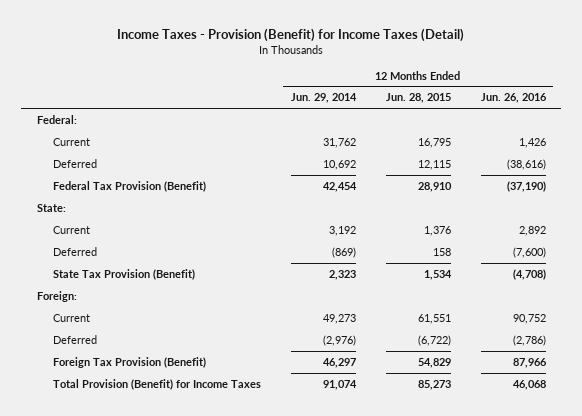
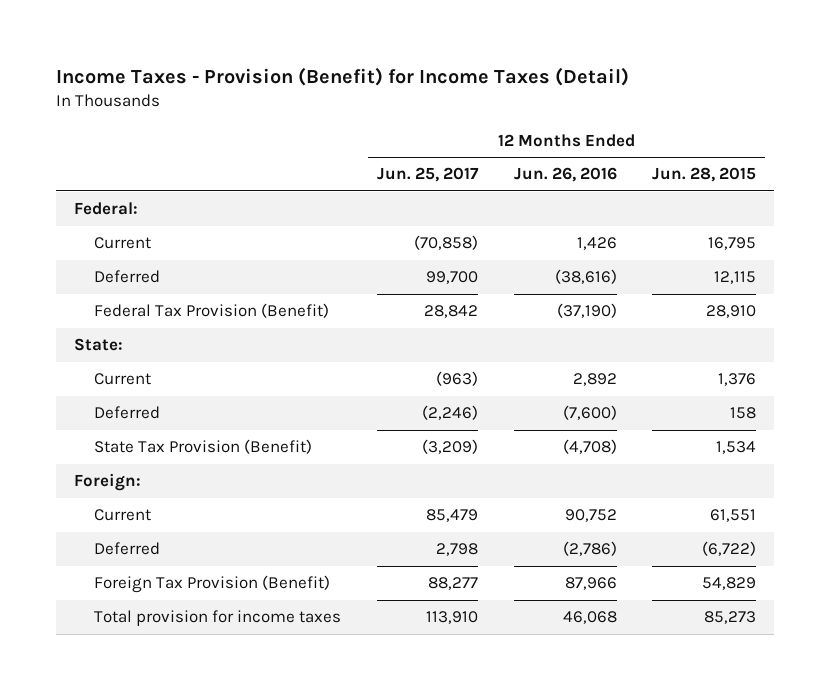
[290,93,357,104] Jun. 29, 2014 -> none
none -> [376,167,479,183] Jun. 25, 2017
[52,378,261,390] Total Provision (Benefit) for Income Taxes -> [94,610,342,627] Total provision for income taxes

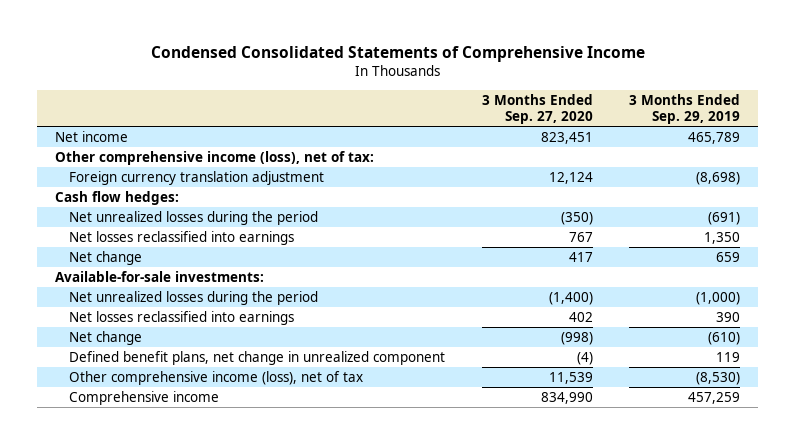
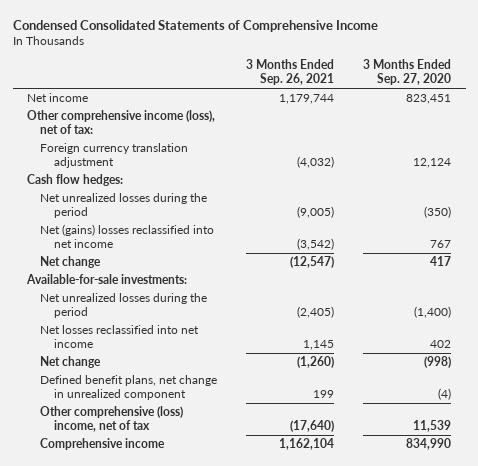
[629,93,741,125] 3 Months Ended Sep. 29, 2019 -> none
none -> [246,59,335,86] 3 Months Ended Sep. 26, 2021
[69,230,295,245] Net losses reclassified into earnings -> [40,224,215,248] Net (gains) losses reclassified into net income
[69,310,295,325] Net losses reclassified into earnings -> [40,325,200,348] Net losses reclassified into net income
[69,370,364,385] Other comprehensive income (loss), net of tax -> [40,406,184,432] Other comprehensive (loss) income, net of tax

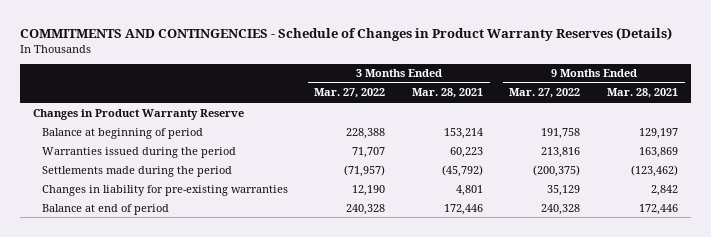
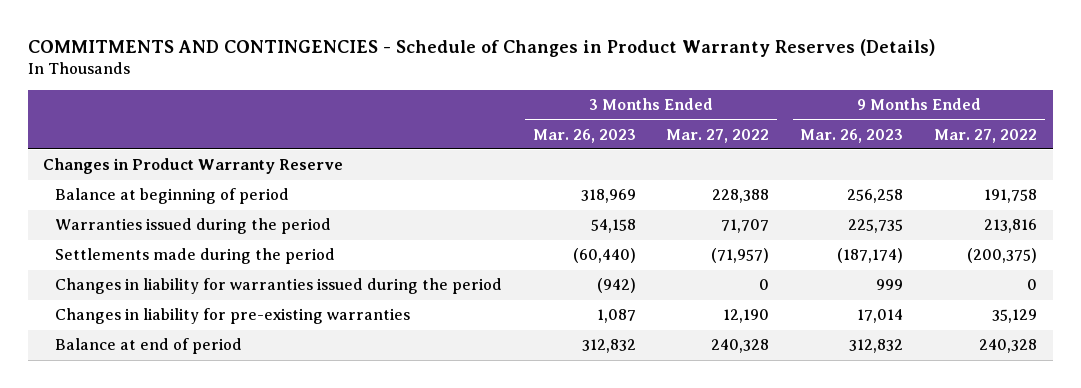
[411,88,483,99] Mar. 28, 2021 -> none
[606,88,678,99] Mar. 28, 2021 -> none
none -> [532,128,636,143] Mar. 26, 2023
none -> [800,128,904,143] Mar. 26, 2023
none -> [54,278,502,295] Changes in liability for warranties issued during the period

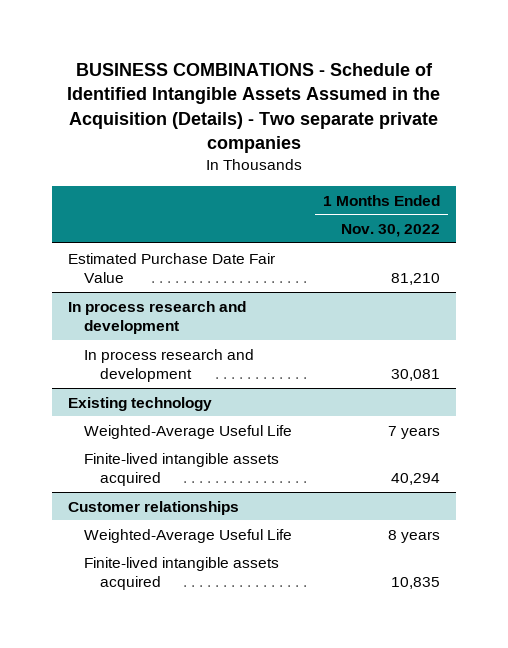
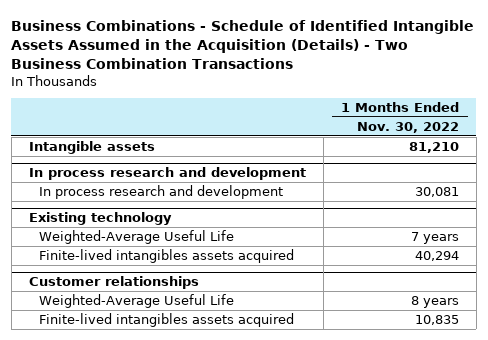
[66,63,440,154] BUSINESS COMBINATIONS - Schedule of Identified Intangible Assets Assumed in the Acquisition (Details) - Two separate private companies -> [11,19,475,70] Business Combinations - Schedule of Identified Intangible Assets Assumed in the Acquisition (Details) - Two Business Combination Transactions
[67,252,275,284] Estimated Purchase Date Fair Value -> [28,140,155,154] Intangible assets
[83,452,279,487] Finite-lived intangible assets acquired -> [39,248,295,263] Finite-lived intangibles assets acquired
[83,556,279,591] Finite-lived intangible assets acquired -> [39,312,295,327] Finite-lived intangibles assets acquired

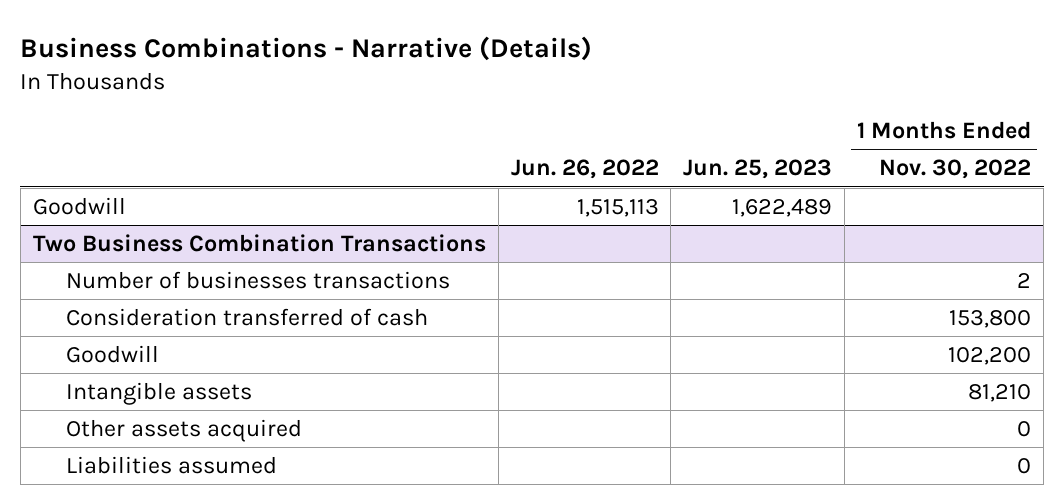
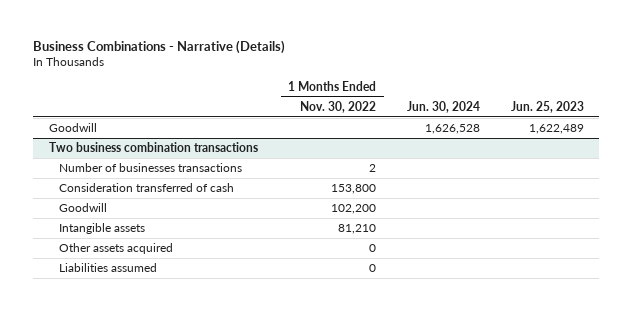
[510,159,659,180] Jun. 26, 2022 -> none
none -> [407,100,481,113] Jun. 30, 2024
[32,234,486,253] Two Business Combination Transactions -> [48,141,258,152] Two business combination transactions

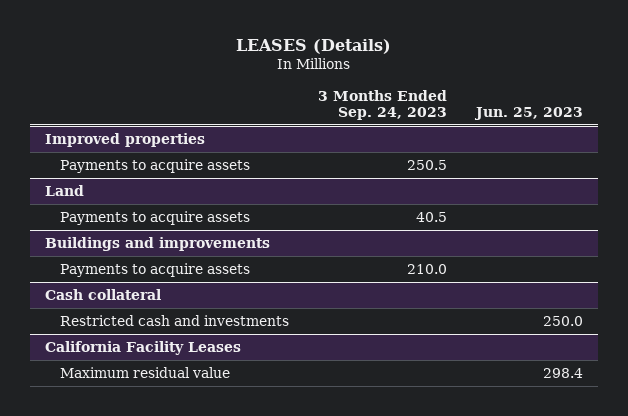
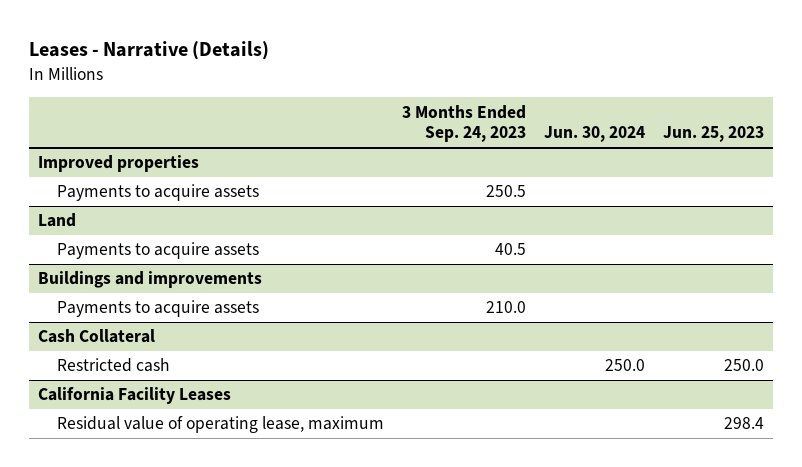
[235,39,391,55] LEASES (Details) -> [29,41,270,61] Leases - Narrative (Details)
none -> [543,126,645,143] Jun. 30, 2024
[44,288,161,300] Cash collateral -> [38,329,156,344] Cash Collateral
[60,314,290,326] Restricted cash and investments -> [56,358,170,373] Restricted cash
[60,366,231,378] Maximum residual value -> [56,416,384,434] Residual value of operating lease, maximum

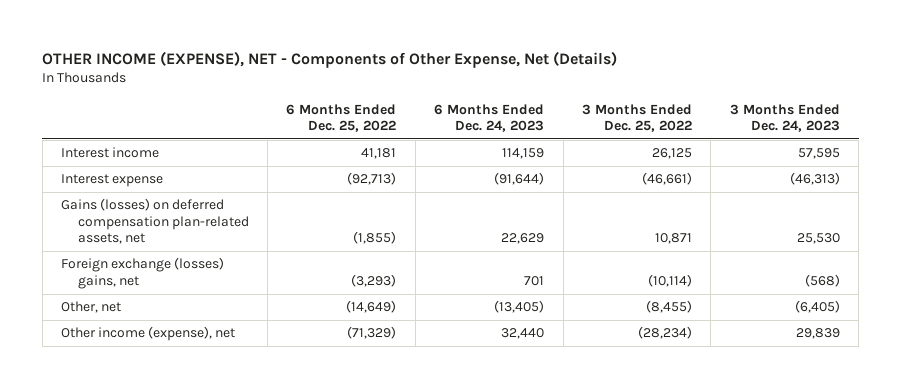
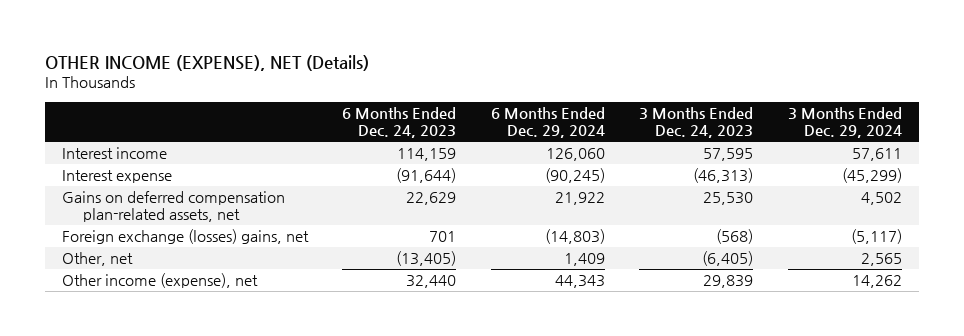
[42,50,618,68] OTHER INCOME (EXPENSE), NET - Components of Other Expense, Net (Details) -> [44,54,369,71] OTHER INCOME (EXPENSE), NET (Details)
[286,103,397,133] 6 Months Ended Dec. 25, 2022 -> none
[581,103,692,133] 3 Months Ended Dec. 25, 2022 -> none
none -> [490,107,605,139] 6 Months Ended Dec. 29, 2024
none -> [787,107,902,139] 3 Months Ended Dec. 29, 2024
[61,198,249,245] Gains (losses) on deferred compensation plan-related assets, net -> [62,191,286,223] Gains on deferred compensation plan-related assets, net

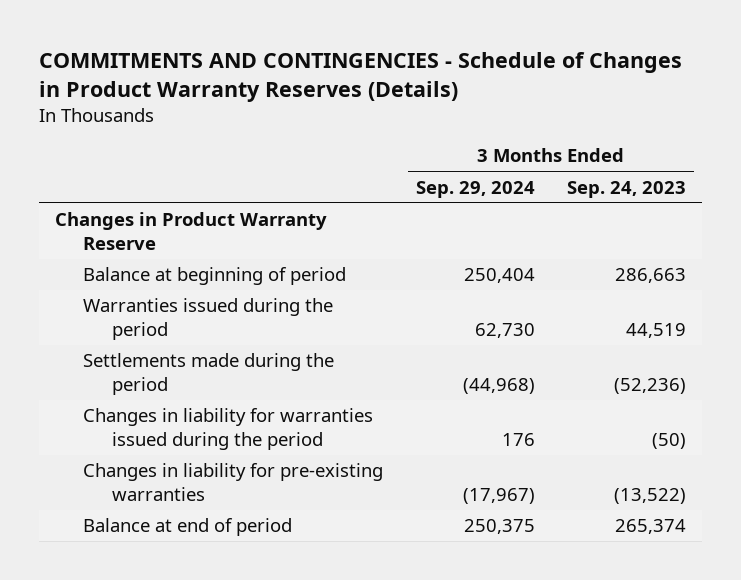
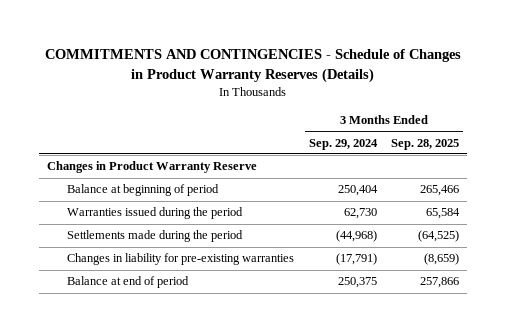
[566,180,686,198] Sep. 24, 2023 -> none
none -> [391,138,460,150] Sep. 28, 2025
[83,408,374,450] Changes in liability for warranties issued during the period -> none
[462,487,535,504] (17,967) -> [335,253,377,266] (17,791)

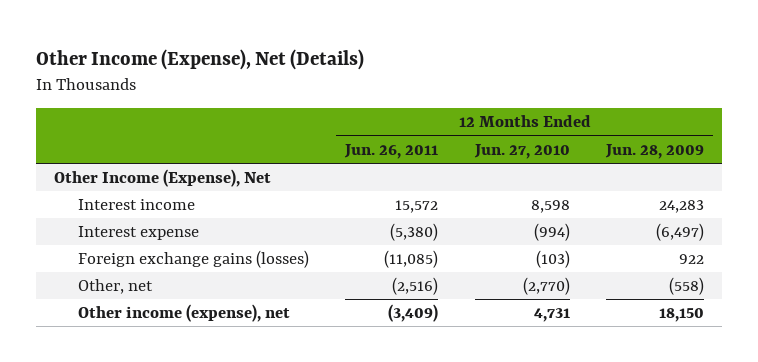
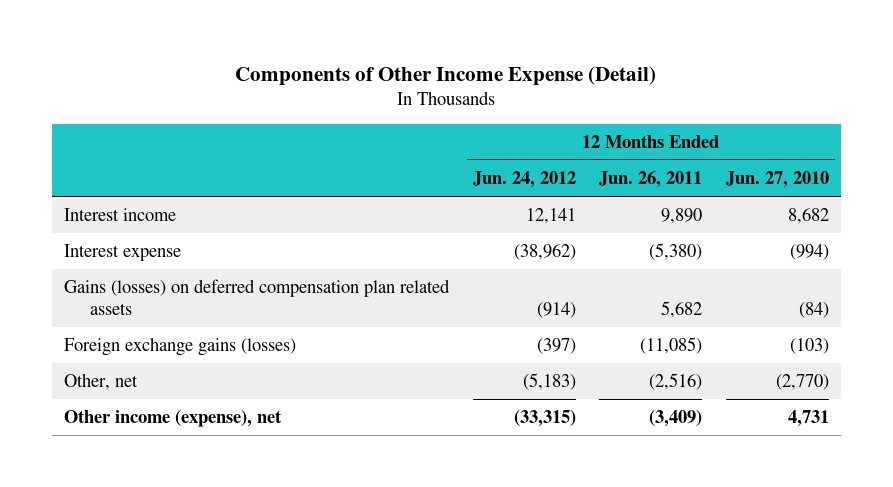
[36,48,365,70] Other Income (Expense), Net (Details) -> [235,65,657,86] Components of Other Income Expense (Detail)
[605,143,705,159] Jun. 28, 2009 -> none
none -> [472,171,576,189] Jun. 24, 2012
[54,168,272,187] Other Income (Expense), Net -> none
[395,199,439,213] 15,572 -> [661,208,703,225] 9,890
[530,199,570,213] 8,598 -> [788,208,830,225] 8,682
none -> [63,279,450,316] Gains (losses) on deferred compensation plan related assets

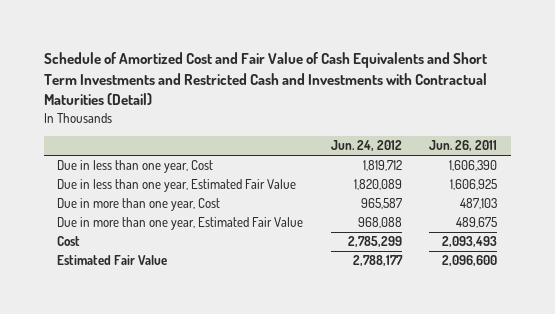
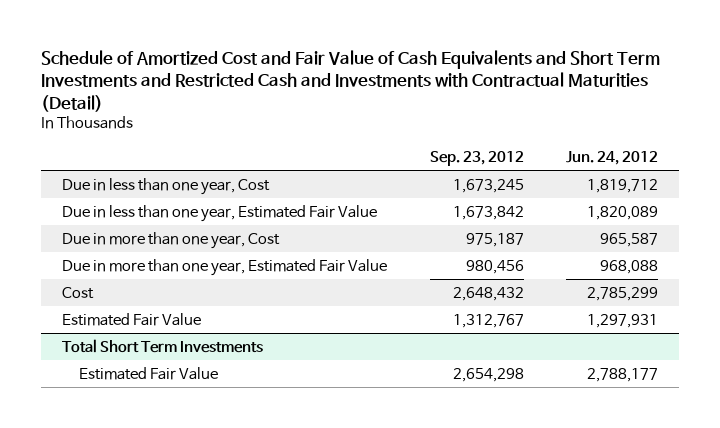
[429,140,498,152] Jun. 26, 2011 -> none
none -> [429,150,524,166] Sep. 23, 2012
none -> [62,312,202,326] Estimated Fair Value
none -> [62,338,264,353] Total Short Term Investments

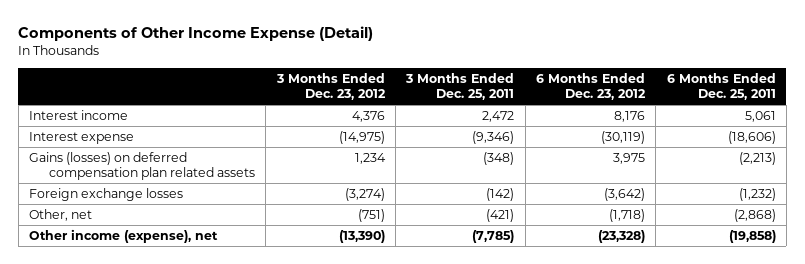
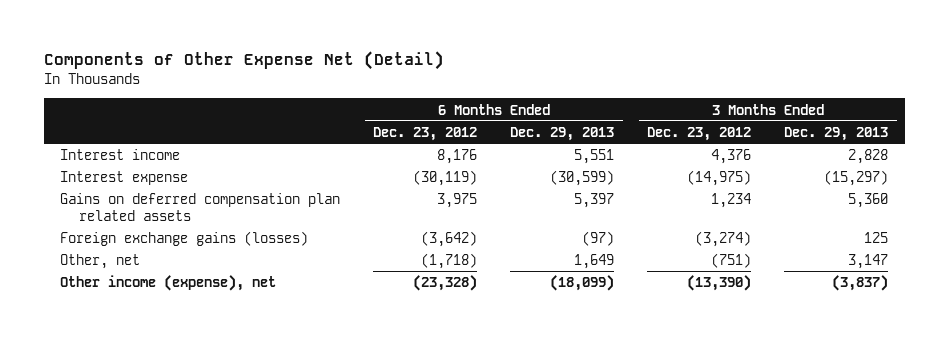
[18,25,374,41] Components of Other Income Expense (Detail) -> [43,51,444,71] Components of Other Expense Net (Detail)
[405,72,515,101] 3 Months Ended Dec. 25, 2011 -> none
[666,72,776,101] 6 Months Ended Dec. 25, 2011 -> none
none -> [510,127,615,142] Dec. 29, 2013
none -> [784,127,889,142] Dec. 29, 2013
[29,151,256,181] Gains (losses) on deferred compensation plan related assets -> [60,193,341,221] Gains on deferred compensation plan related assets
[29,187,184,201] Foreign exchange losses -> [60,231,309,247] Foreign exchange gains (losses)

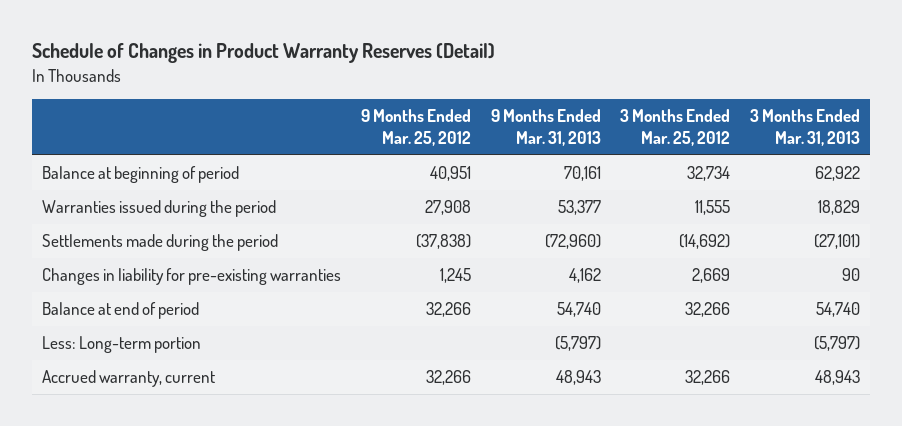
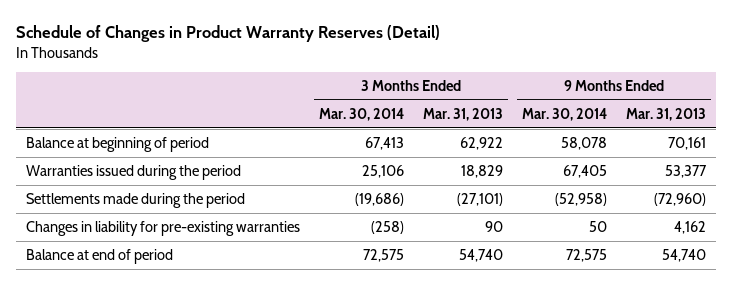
[360,108,471,146] 9 Months Ended Mar. 25, 2012 -> none
[620,108,731,146] 3 Months Ended Mar. 25, 2012 -> none
none -> [318,107,404,121] Mar. 30, 2014
none -> [521,107,607,121] Mar. 30, 2014
[41,336,201,354] Less: Long-term portion -> none
[41,370,215,388] Accrued warranty, current -> none

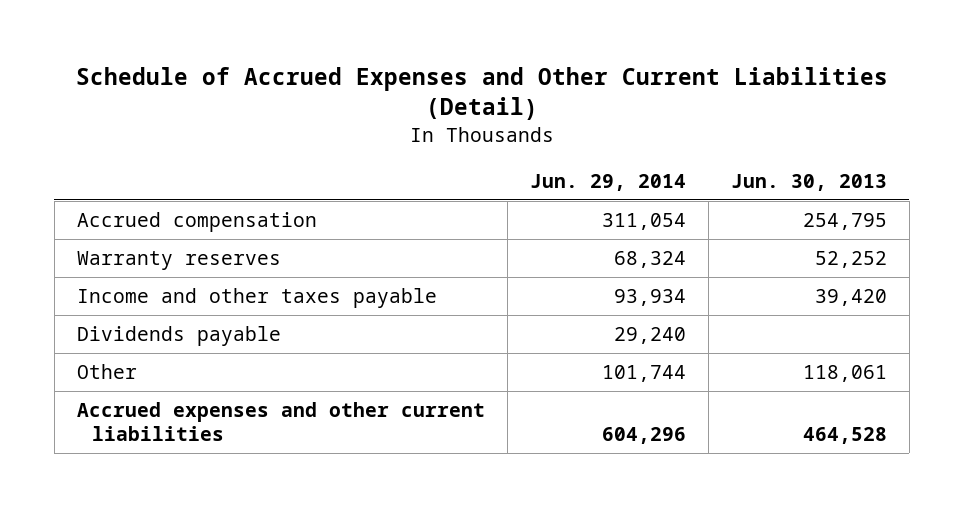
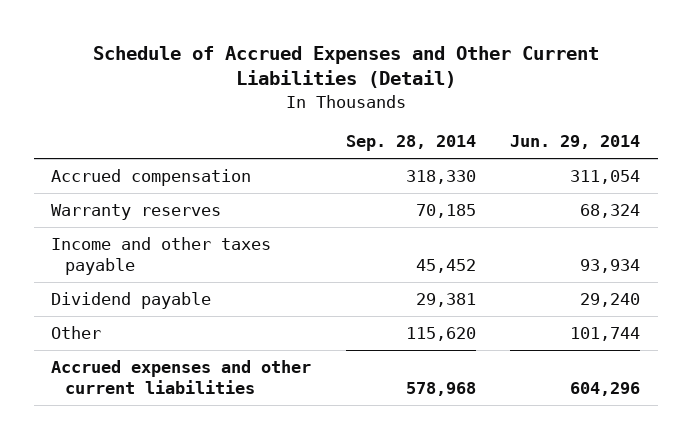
[730,173,887,191] Jun. 30, 2013 -> none
none -> [345,135,476,152] Sep. 28, 2014
[76,326,281,347] Dividends payable -> [51,292,212,310] Dividend payable

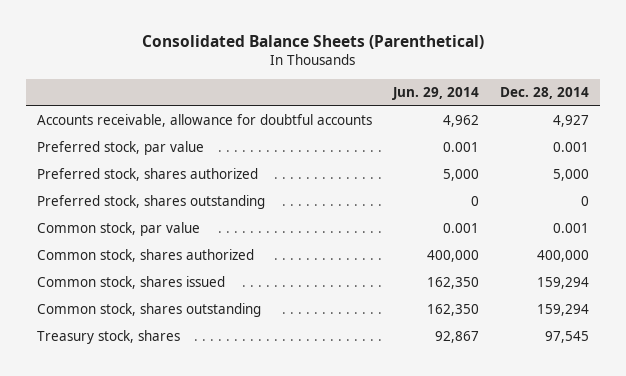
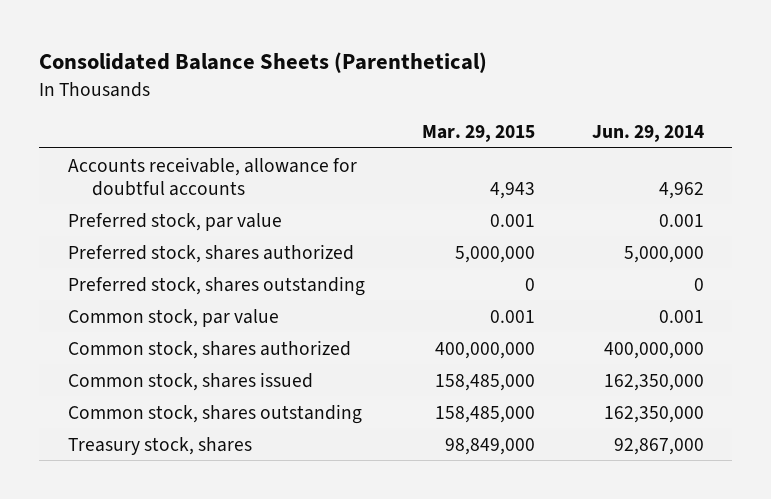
[500,86,590,99] Dec. 28, 2014 -> none
none -> [421,125,535,143] Mar. 29, 2015
[443,169,480,182] 5,000 -> [623,245,704,263] 5,000,000
[427,250,480,263] 400,000 -> [603,341,704,359] 400,000,000
[427,277,480,290] 162,350 -> [603,373,704,391] 162,350,000
[427,304,480,317] 162,350 -> [603,405,704,423] 162,350,000
[435,331,480,344] 92,867 -> [613,437,704,455] 92,867,000

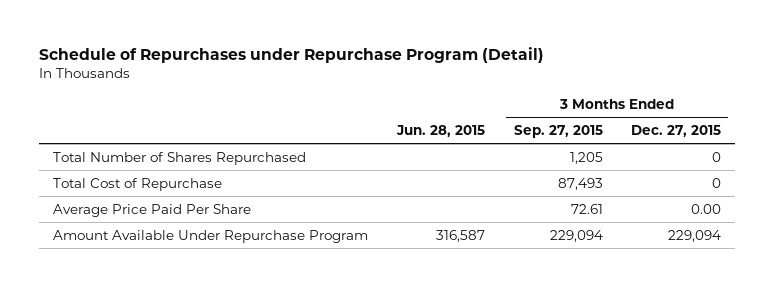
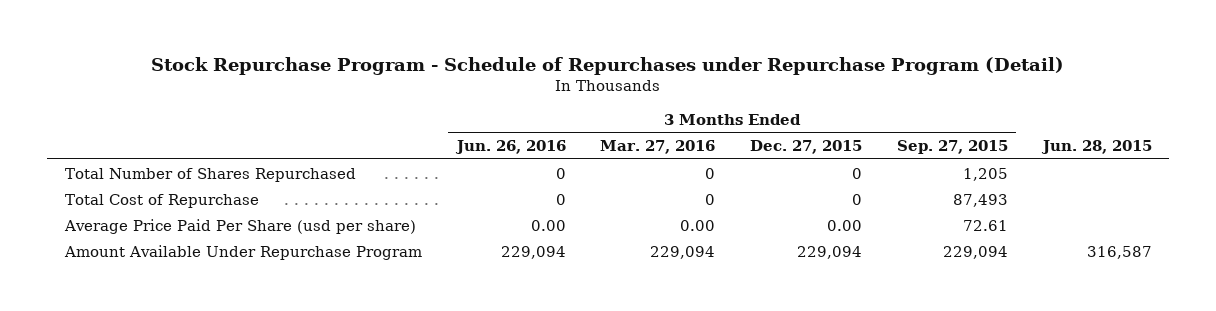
[39,46,545,63] Schedule of Repurchases under Repurchase Program (Detail) -> [151,56,1065,75] Stock Repurchase Program - Schedule of Repurchases under Repurchase Program (Detail)
none -> [454,140,566,155] Jun. 26, 2016
none -> [600,140,716,155] Mar. 27, 2016
[53,203,252,217] Average Price Paid Per Share -> [63,218,416,234] Average Price Paid Per Share (usd per share)

